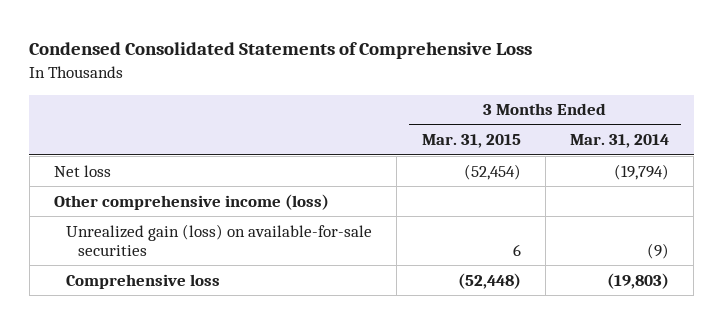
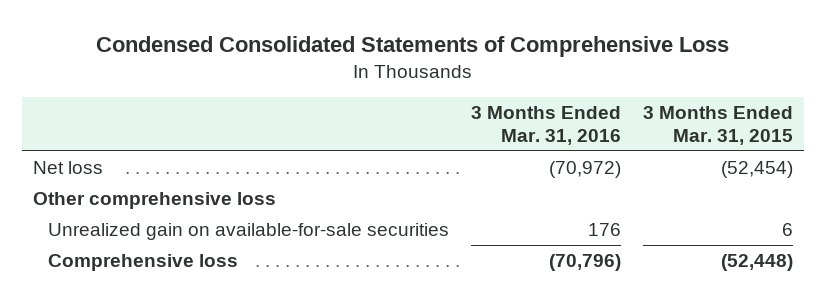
[570,134,670,149] Mar. 31, 2014 -> none
none -> [470,105,621,146] 3 Months Ended Mar. 31, 2016
[54,193,330,210] Other comprehensive income (loss) -> [32,192,276,210] Other comprehensive loss
[66,223,373,257] Unrealized gain (loss) on available-for-sale securities -> [48,223,450,241] Unrealized gain on available-for-sale securities

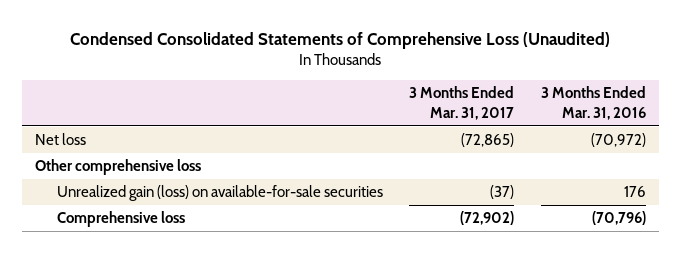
[95,35,729,57] Condensed Consolidated Statements of Comprehensive Loss -> [70,31,611,49] Condensed Consolidated Statements of Comprehensive Loss (Unaudited)
[642,105,793,146] 3 Months Ended Mar. 31, 2015 -> none
none -> [409,86,515,120] 3 Months Ended Mar. 31, 2017
[48,223,450,241] Unrealized gain on available-for-sale securities -> [57,185,384,202] Unrealized gain (loss) on available-for-sale securities

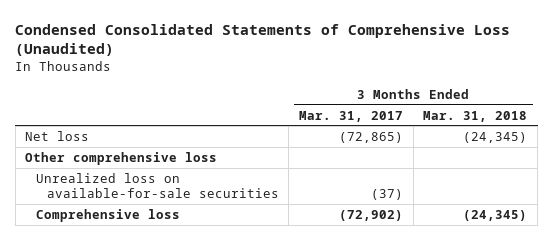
[540,86,646,120] 3 Months Ended Mar. 31, 2016 -> none
none -> [423,110,528,122] Mar. 31, 2018
[57,185,384,202] Unrealized gain (loss) on available-for-sale securities -> [35,172,279,199] Unrealized loss on available-for-sale securities

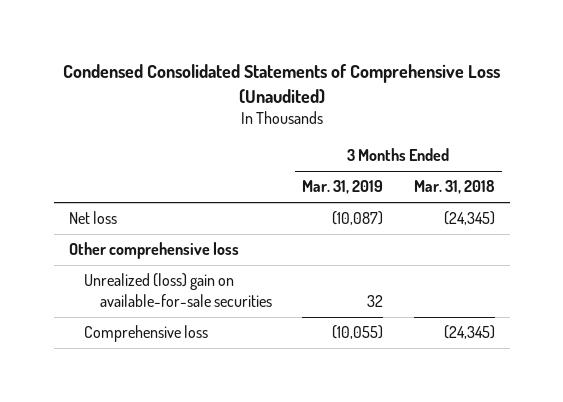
[299,110,404,122] Mar. 31, 2017 -> none
none -> [302,180,384,195] Mar. 31, 2019
[35,172,279,199] Unrealized loss on available-for-sale securities -> [84,273,272,307] Unrealized (loss) gain on available-for-sale securities

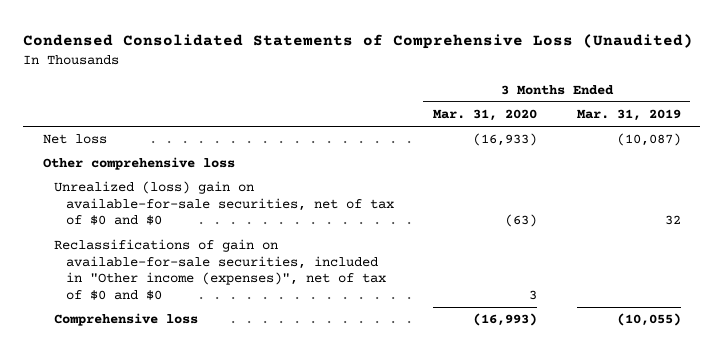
[413,180,495,195] Mar. 31, 2018 -> none
none -> [433,109,538,122] Mar. 31, 2020
[84,273,272,307] Unrealized (loss) gain on available-for-sale securities -> [54,181,394,226] Unrealized (loss) gain on available-for-sale securities, net of tax of $0 and $0
none -> [54,239,386,300] Reclassifications of gain on available-for-sale securities, included in "Other income (expenses)", net of tax of $0 and $0

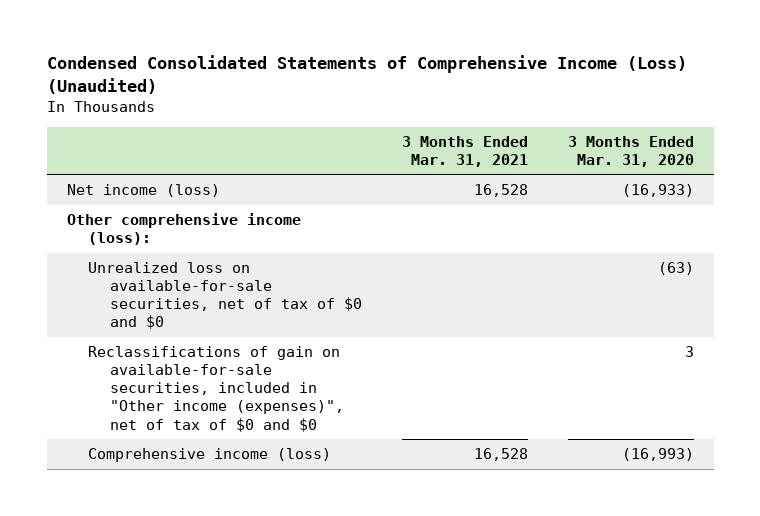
[23,33,694,49] Condensed Consolidated Statements of Comprehensive Loss (Unaudited) -> [46,55,687,95] Condensed Consolidated Statements of Comprehensive Income (Loss) (Unaudited)
[576,109,681,122] Mar. 31, 2019 -> none
none -> [401,135,528,167] 3 Months Ended Mar. 31, 2021
[43,134,108,145] Net loss -> [66,184,220,198] Net income (loss)
[43,157,236,171] Other comprehensive loss -> [66,213,301,246] Other comprehensive income (loss):
[54,181,394,226] Unrealized (loss) gain on available-for-sale securities, net of tax of $0 and $0 -> [88,262,362,330] Unrealized loss on available-for-sale securities, net of tax of $0 and $0
[54,313,199,327] Comprehensive loss -> [88,448,332,463] Comprehensive income (loss)

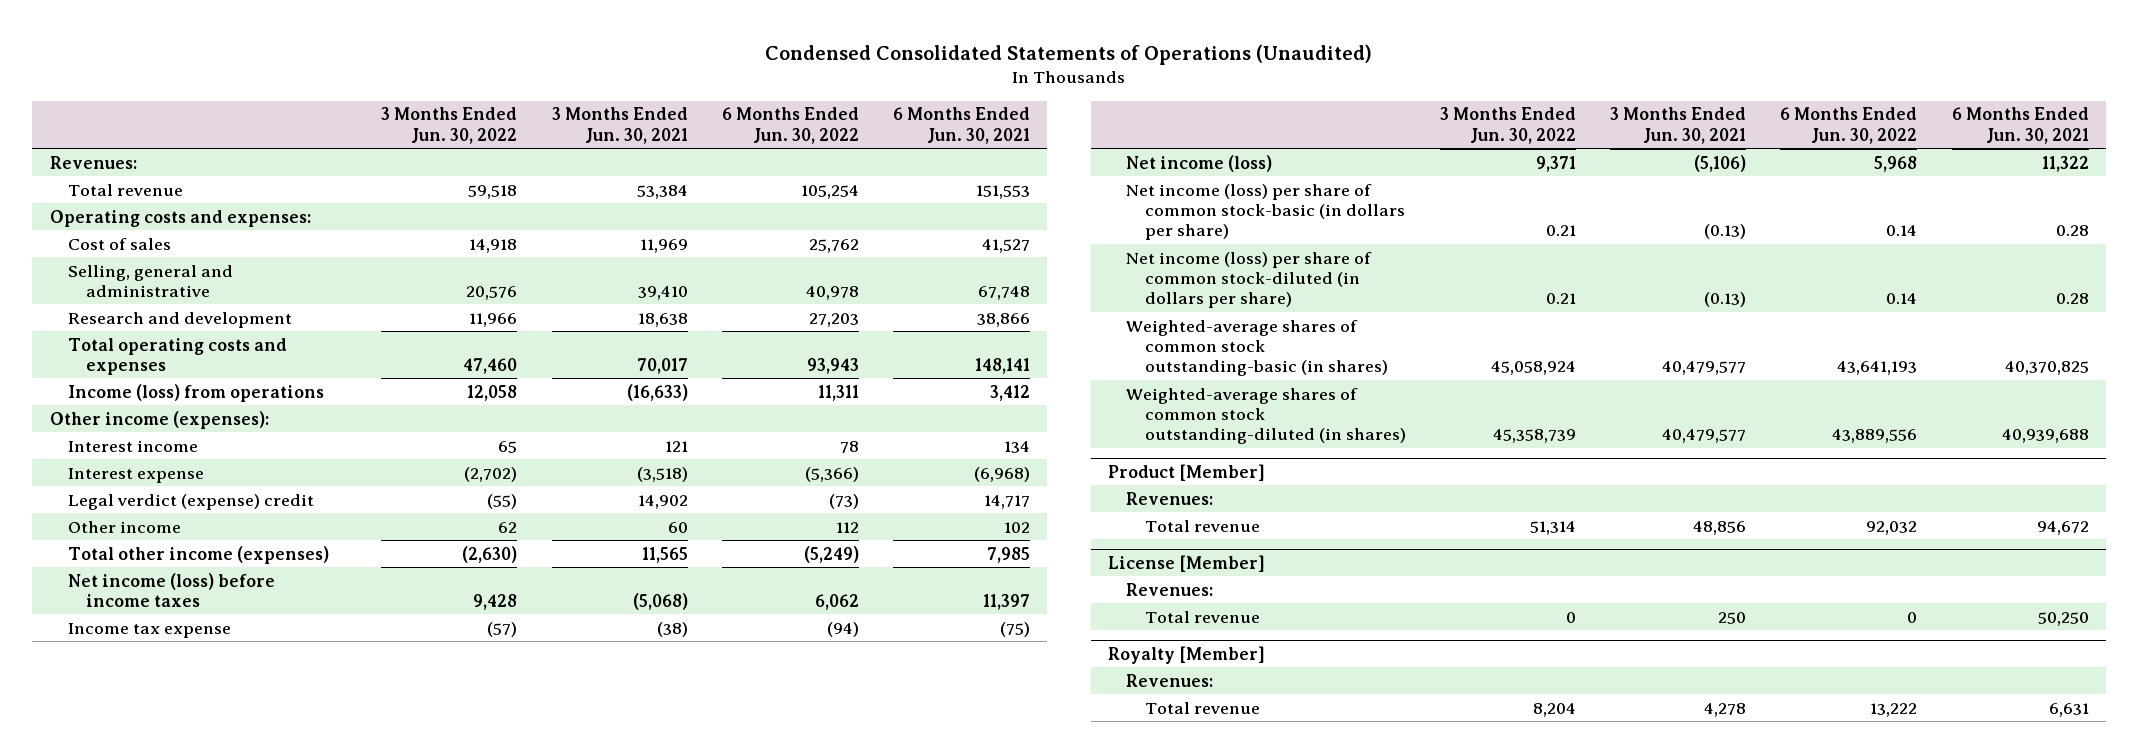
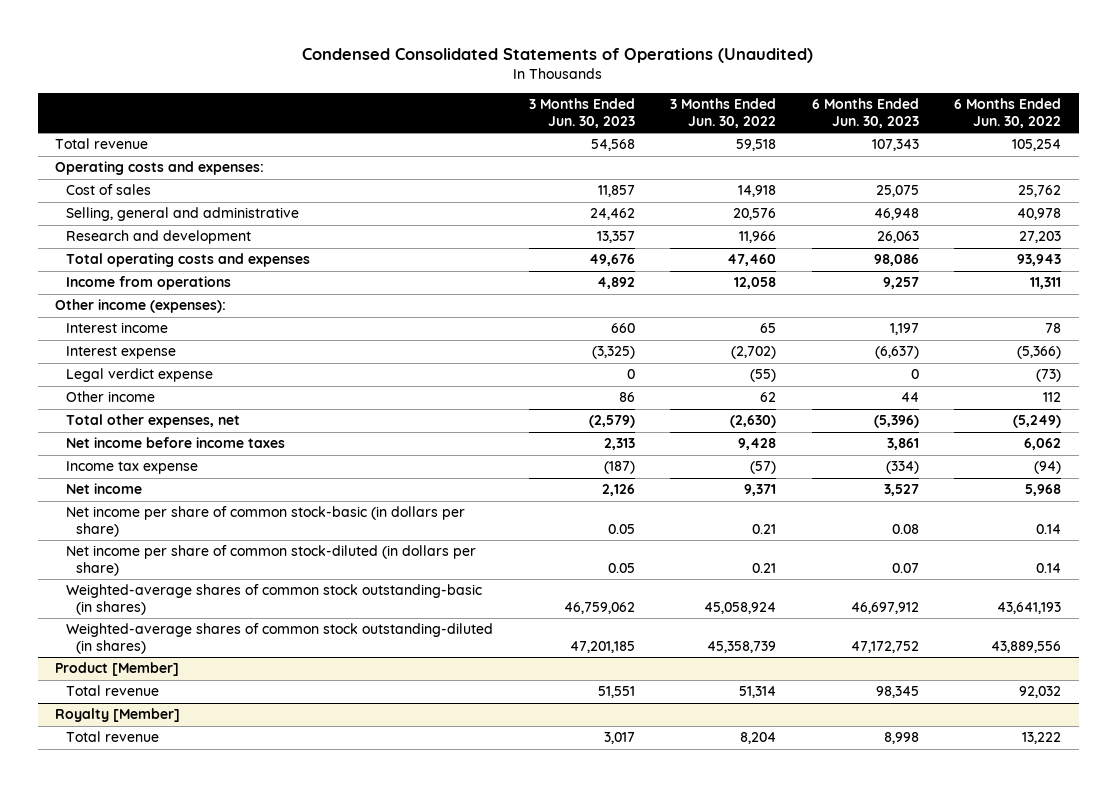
[551,107,688,144] 3 Months Ended Jun. 30, 2021 -> none
[893,107,1031,144] 6 Months Ended Jun. 30, 2021 -> none
none -> [528,98,635,128] 3 Months Ended Jun. 30, 2023
none -> [811,98,919,128] 6 Months Ended Jun. 30, 2023
[49,155,137,169] Revenues: -> none
[67,383,324,402] Income (loss) from operations -> [65,276,231,291] Income from operations
[67,493,314,510] Legal verdict (expense) credit -> [65,368,213,383] Legal verdict expense
[67,545,329,564] Total other income (expenses) -> [65,414,240,429] Total other expenses, net
[67,572,275,607] Net income (loss) before income taxes -> [65,437,285,449] Net income before income taxes
[1126,154,1273,172] Net income (loss) -> [65,483,142,495] Net income
[1126,183,1405,240] Net income (loss) per share of common stock-basic (in dollars per share) -> [65,506,465,537] Net income per share of common stock-basic (in dollars per share)
[1126,251,1373,308] Net income (loss) per share of common stock-diluted (in dollars per share) -> [65,545,476,576] Net income per share of common stock-diluted (in dollars per share)
[1126,491,1214,505] Revenues: -> none
[1108,554,1266,572] License [Member] -> none
[1126,582,1214,596] Revenues: -> none
[1144,610,1260,623] Total revenue -> none
[1126,673,1214,687] Revenues: -> none

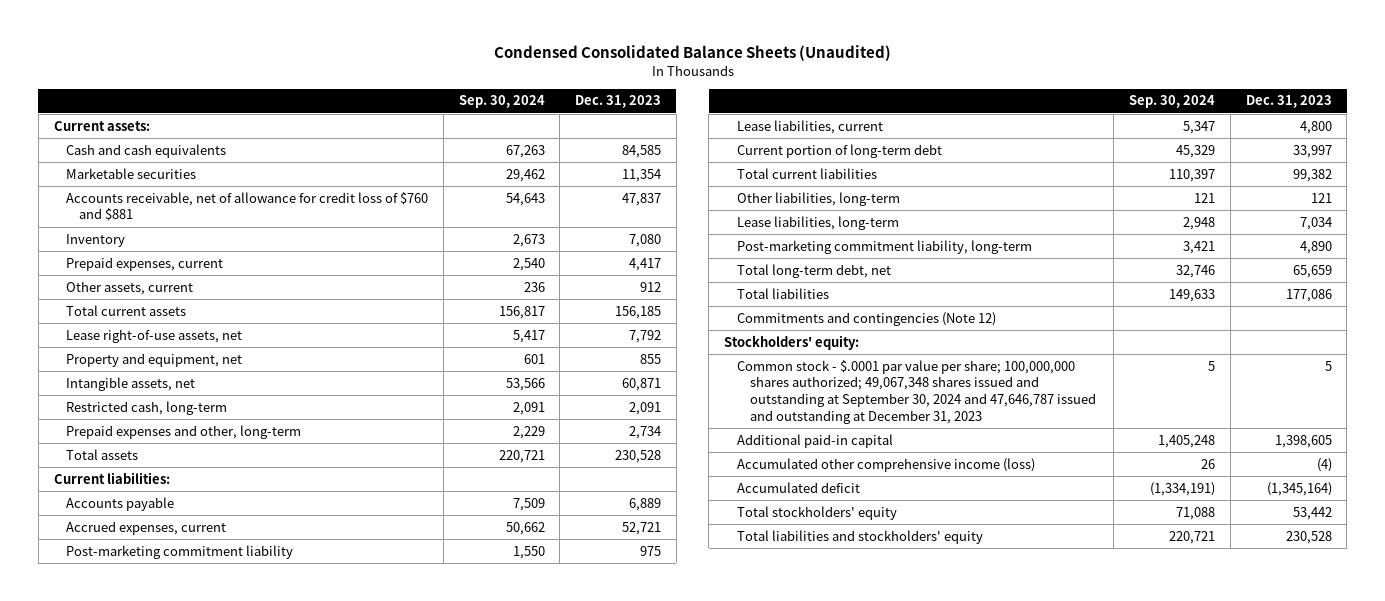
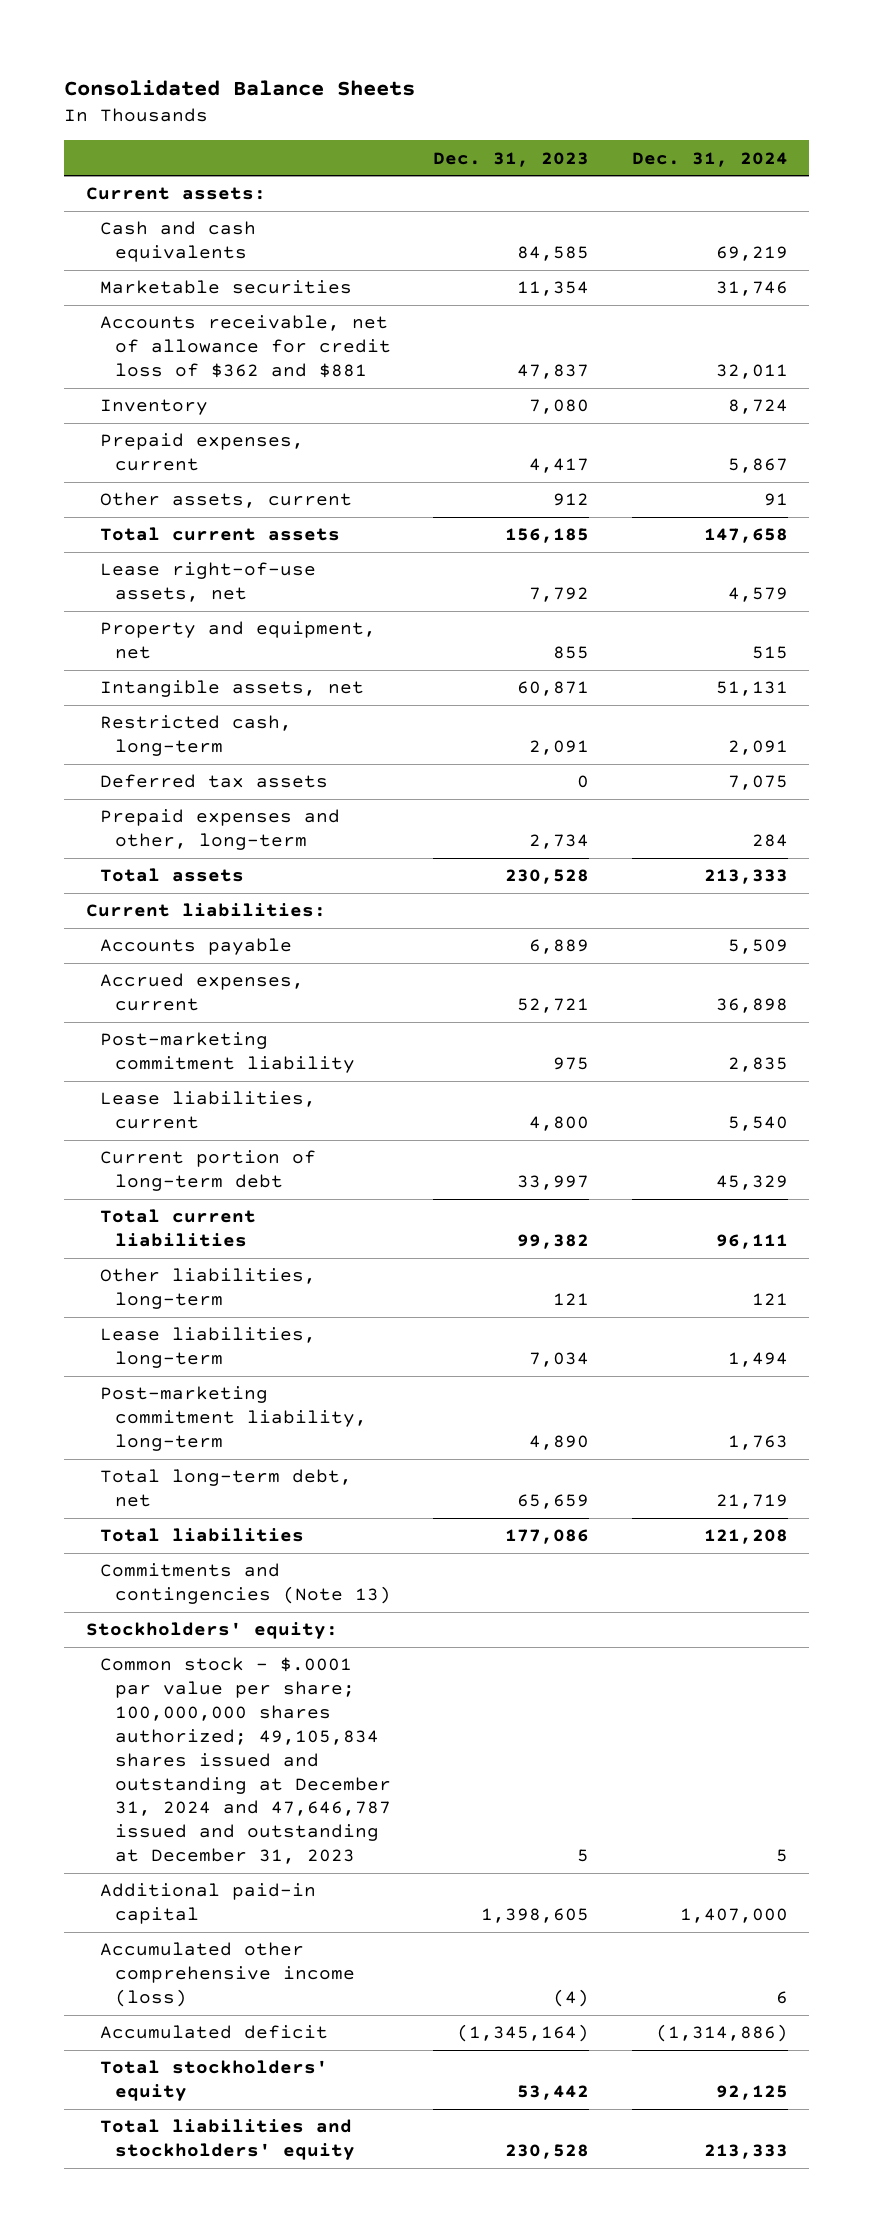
[493,45,891,62] Condensed Consolidated Balance Sheets (Unaudited) -> [64,79,416,96] Consolidated Balance Sheets
[458,95,545,109] Sep. 30, 2024 -> none
none -> [631,151,788,167] Dec. 31, 2024
[66,191,429,222] Accounts receivable, net of allowance for credit loss of $760 and $881 -> [100,315,391,378] Accounts receivable, net of allowance for credit loss of $362 and $881
none -> [100,774,329,789] Deferred tax assets
[736,311,996,326] Commitments and contingencies (Note 12) -> [100,1563,391,1605] Commitments and contingencies (Note 13)
[736,359,1096,424] Common stock - $.0001 par value per share; 100,000,000 shares authorized; 49,067,348 shares issued and outstanding at September 30, 2024 and 47,646,787 issued and outstanding at December 31, 2023 -> [100,1657,391,1865] Common stock - $.0001 par value per share; 100,000,000 shares authorized; 49,105,834 shares issued and outstanding at December 31, 2024 and 47,646,787 issued and outstanding at December 31, 2023

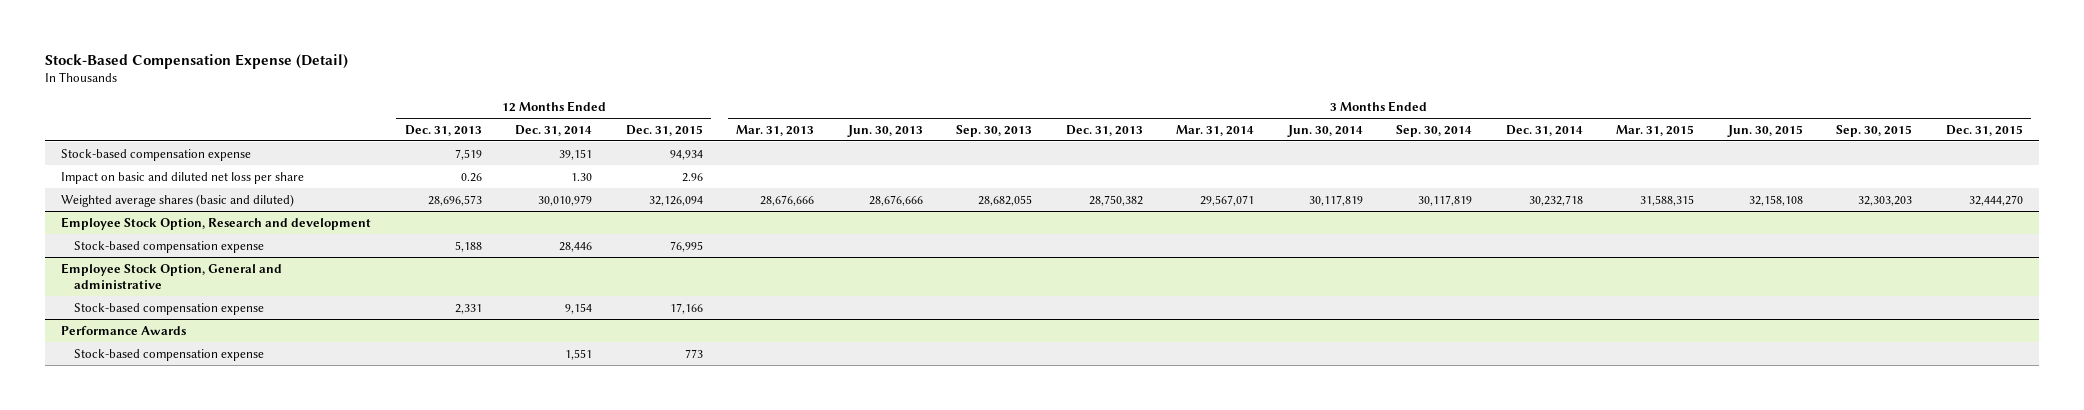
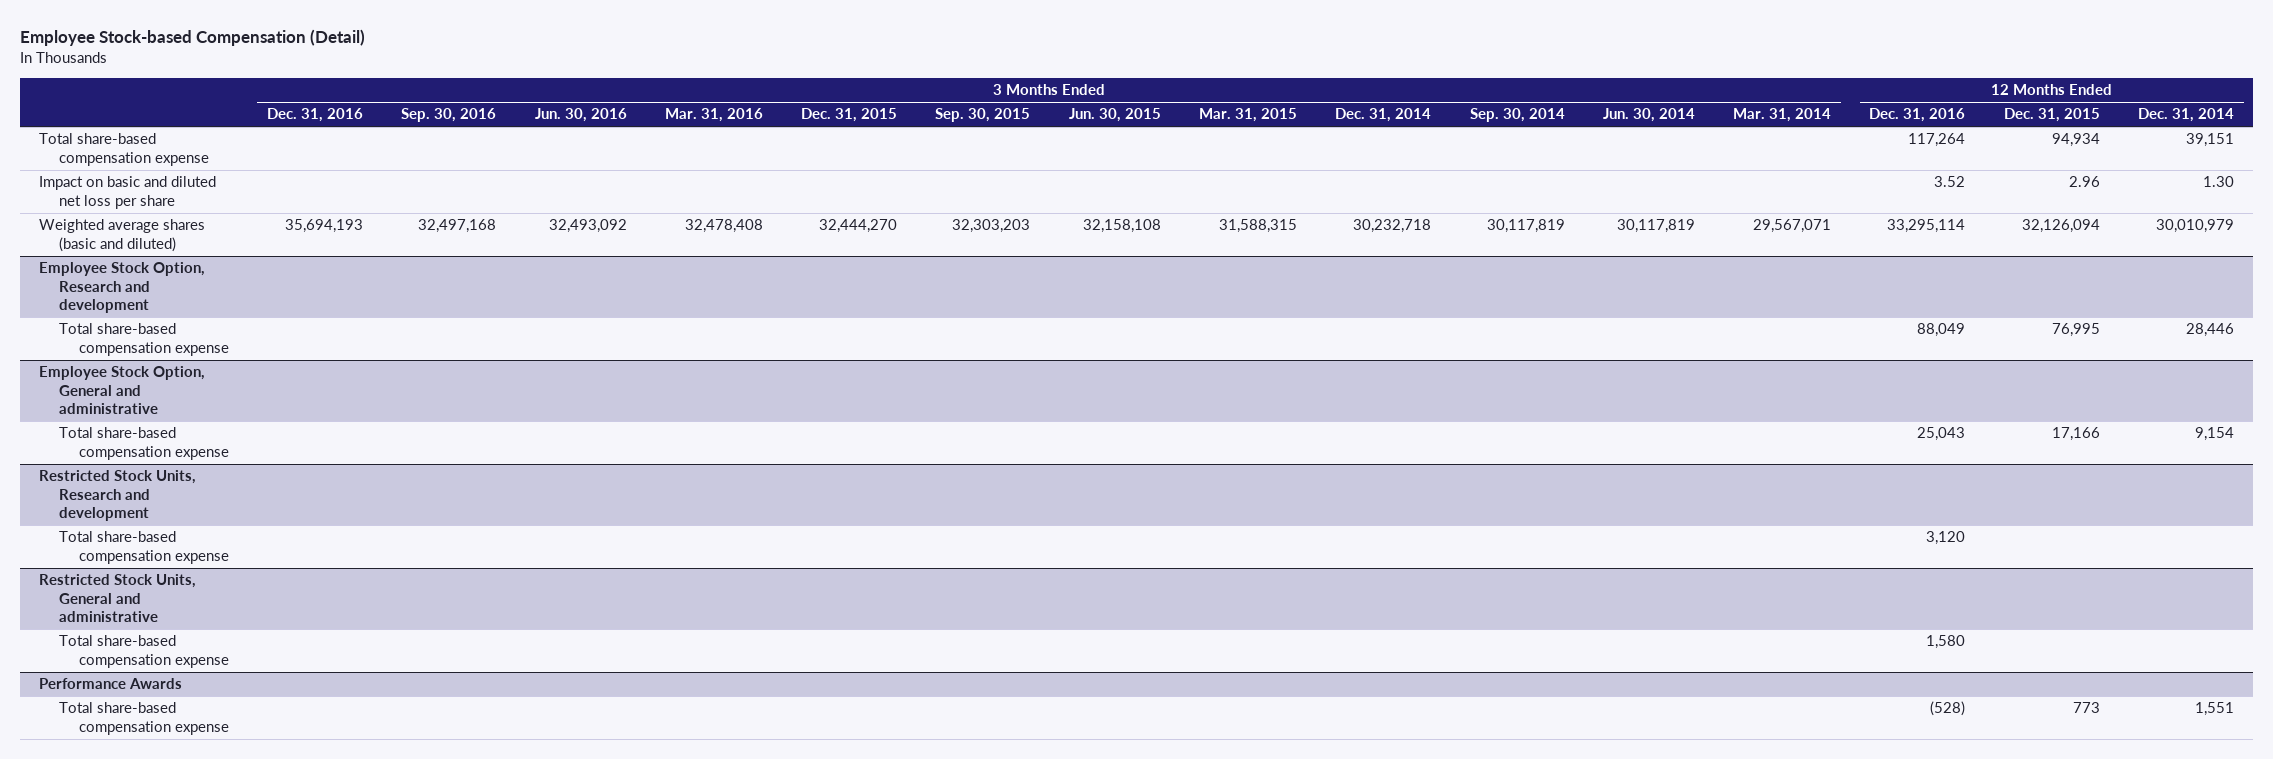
[44,53,348,69] Stock-Based Compensation Expense (Detail) -> [19,28,365,46] Employee Stock-based Compensation (Detail)
[404,124,482,136] Dec. 31, 2013 -> none
[736,124,815,136] Mar. 31, 2013 -> none
[846,124,923,137] Jun. 30, 2013 -> none
[956,124,1033,137] Sep. 30, 2013 -> none
[1065,124,1143,136] Dec. 31, 2013 -> none
none -> [266,108,363,123] Dec. 31, 2016
none -> [401,108,497,123] Sep. 30, 2016
none -> [534,108,627,123] Jun. 30, 2016
none -> [664,108,763,123] Mar. 31, 2016
none -> [1869,108,1966,123] Dec. 31, 2016
[61,148,252,161] Stock-based compensation expense -> [38,133,209,166] Total share-based compensation expense
[74,240,265,253] Stock-based compensation expense -> [58,323,229,356] Total share-based compensation expense
[74,302,265,315] Stock-based compensation expense -> [58,427,229,460] Total share-based compensation expense
none -> [38,470,196,522] Restricted Stock Units, Research and development
none -> [58,531,229,564] Total share-based compensation expense
none -> [38,574,196,623] Restricted Stock Units, General and administrative
none -> [58,635,229,668] Total share-based compensation expense
[74,348,265,361] Stock-based compensation expense -> [58,702,229,735] Total share-based compensation expense

